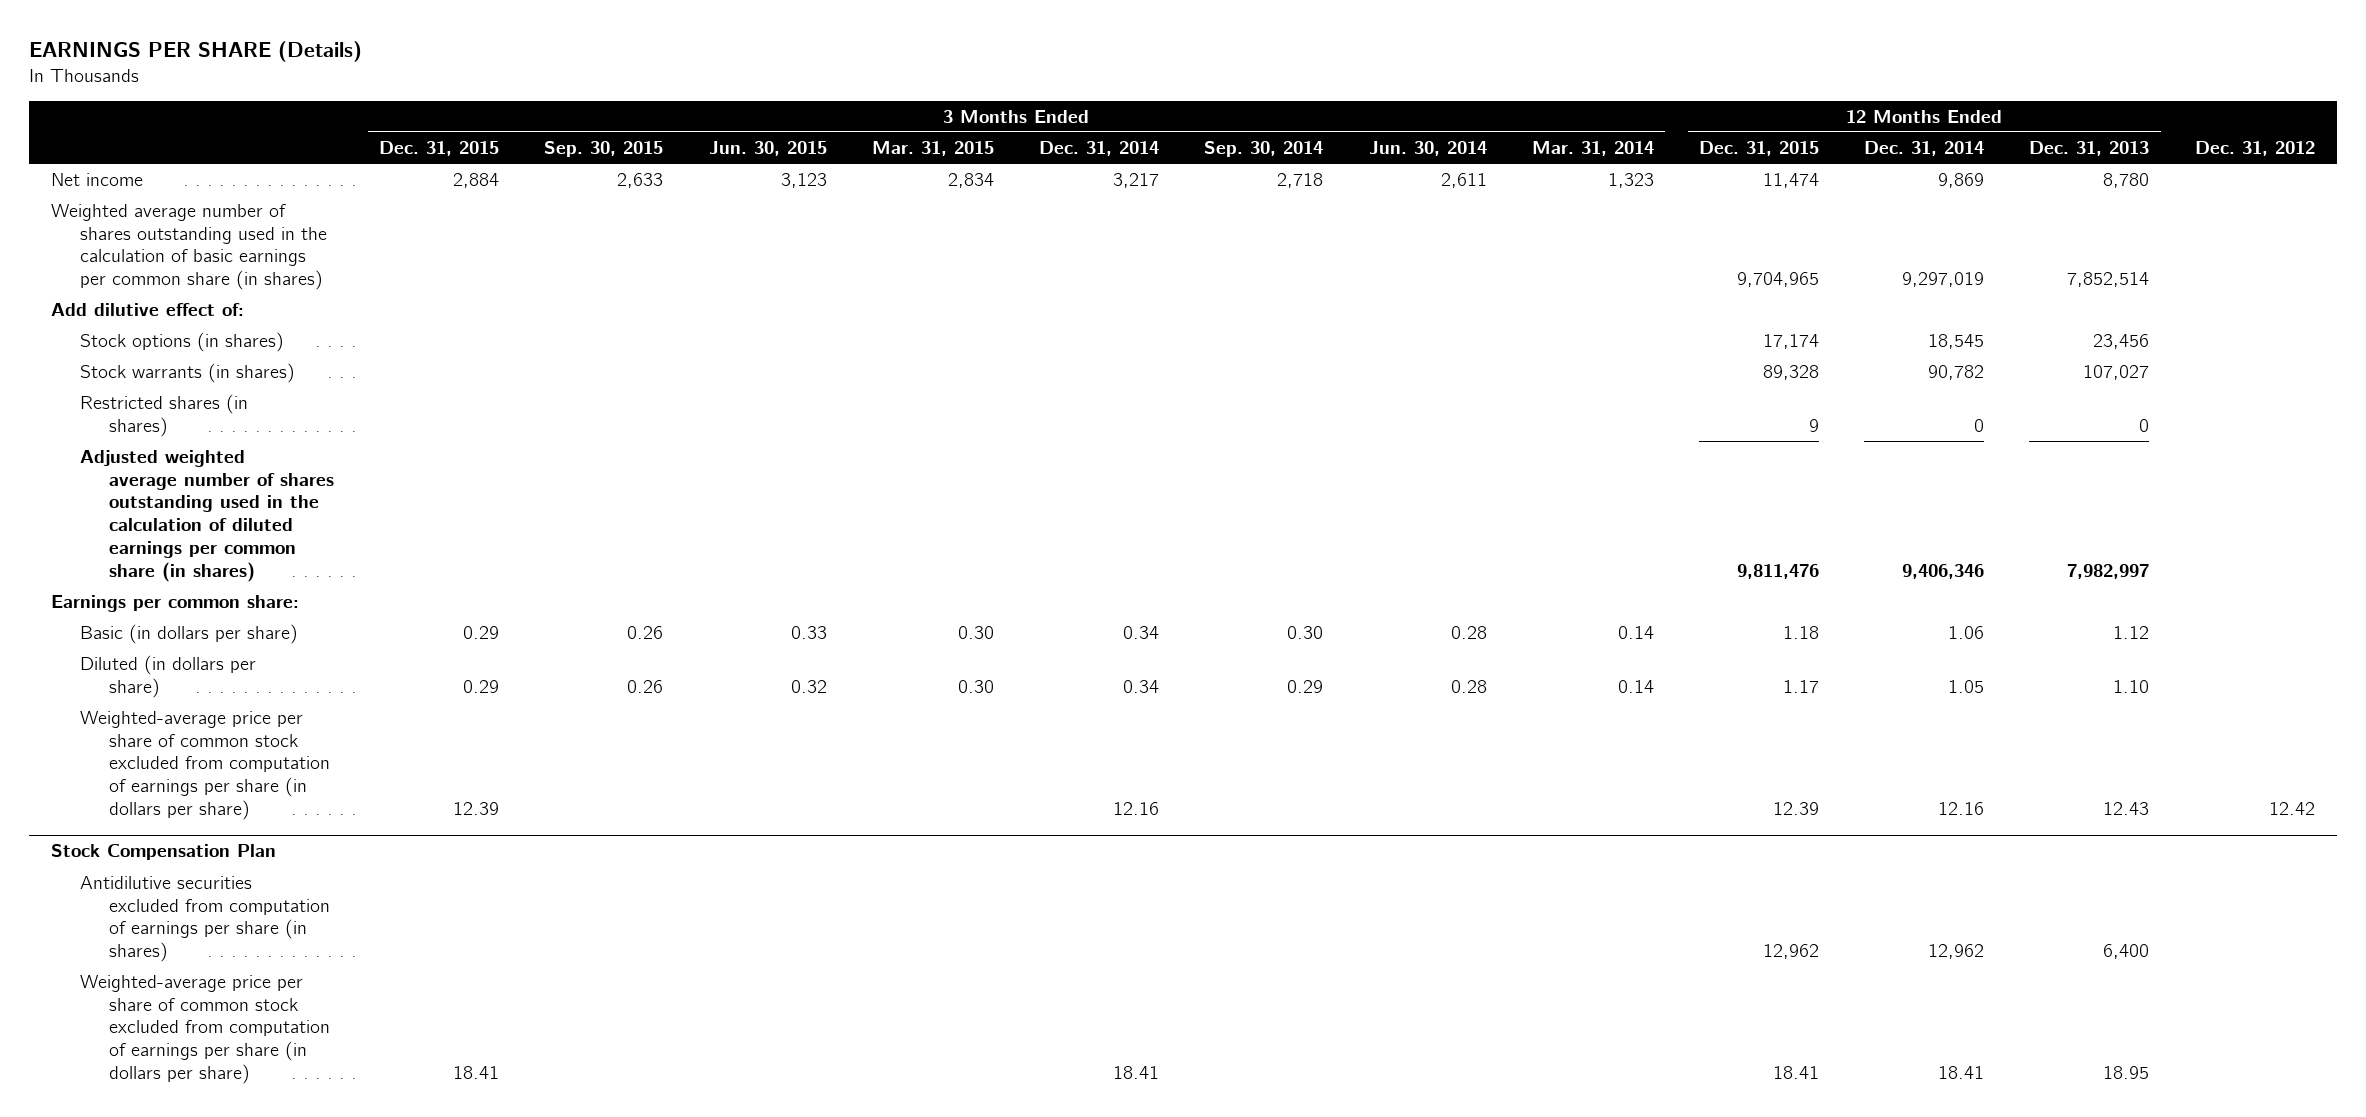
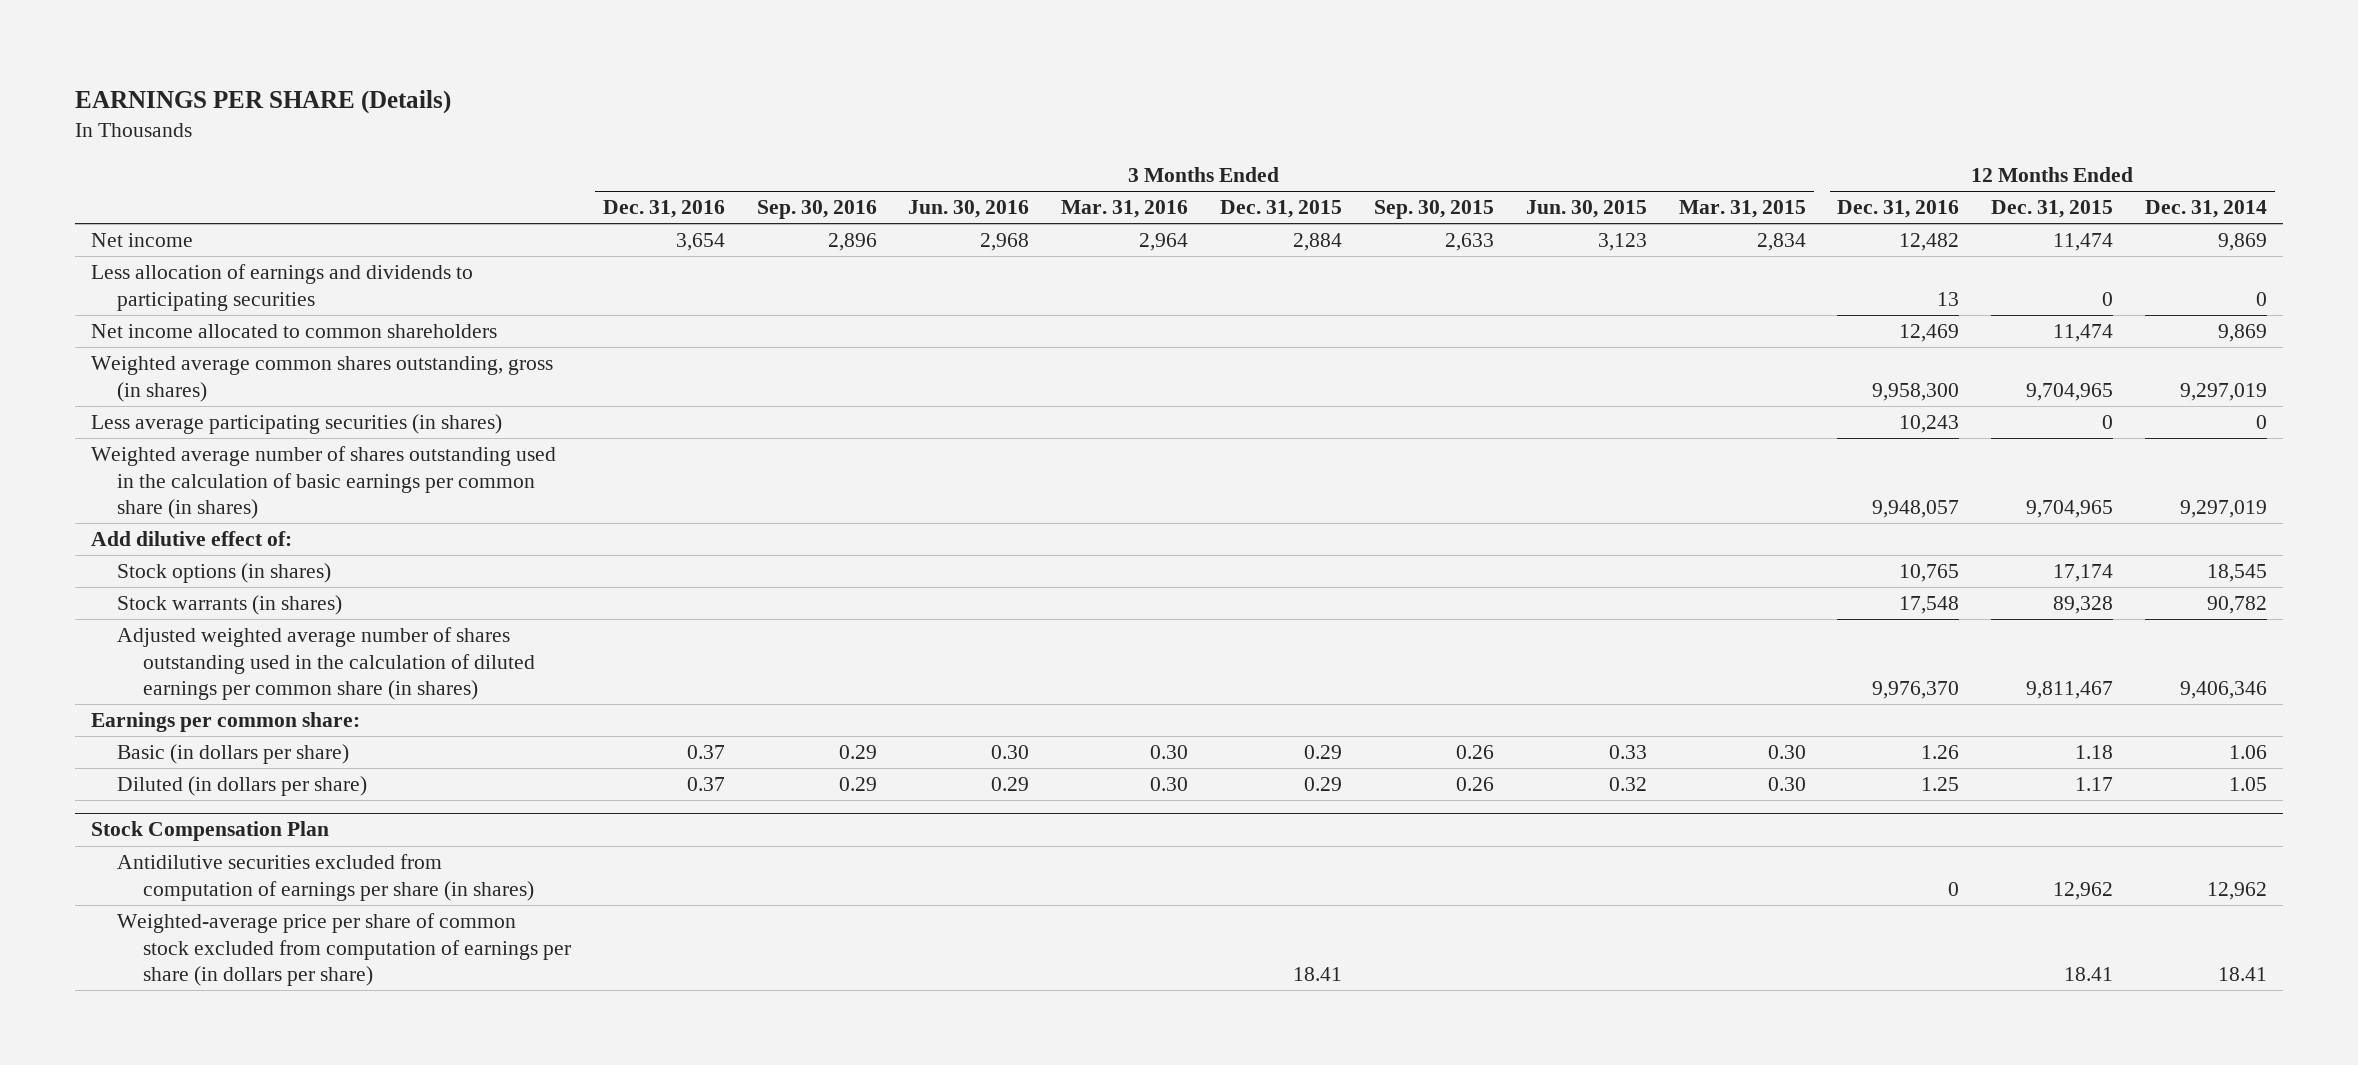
[1039,140,1160,156] Dec. 31, 2014 -> none
[1204,140,1324,157] Sep. 30, 2014 -> none
[1368,140,1487,156] Jun. 30, 2014 -> none
[1531,140,1654,156] Mar. 31, 2014 -> none
[2029,140,2150,156] Dec. 31, 2013 -> none
[2194,140,2315,156] Dec. 31, 2012 -> none
none -> [602,200,725,219] Dec. 31, 2016
none -> [756,200,877,220] Sep. 30, 2016
none -> [908,200,1030,219] Jun. 30, 2016
none -> [1061,200,1189,219] Mar. 31, 2016
none -> [1837,200,1960,219] Dec. 31, 2016
none -> [90,264,473,311] Less allocation of earnings and dividends to participating securities
none -> [90,324,497,339] Net income allocated to common shareholders
none -> [90,356,553,402] Weighted average common shares outstanding, gross (in shares)
none -> [90,414,502,435] Less average participating securities (in shares)
[80,393,249,437] Restricted shares (in shares) -> none
[1737,563,1820,579] 9,811,476 -> [2026,681,2114,700] 9,811,467
[80,710,330,820] Weighted-average price per share of common stock excluded from computation of earnings per share (in dollars per share) -> none

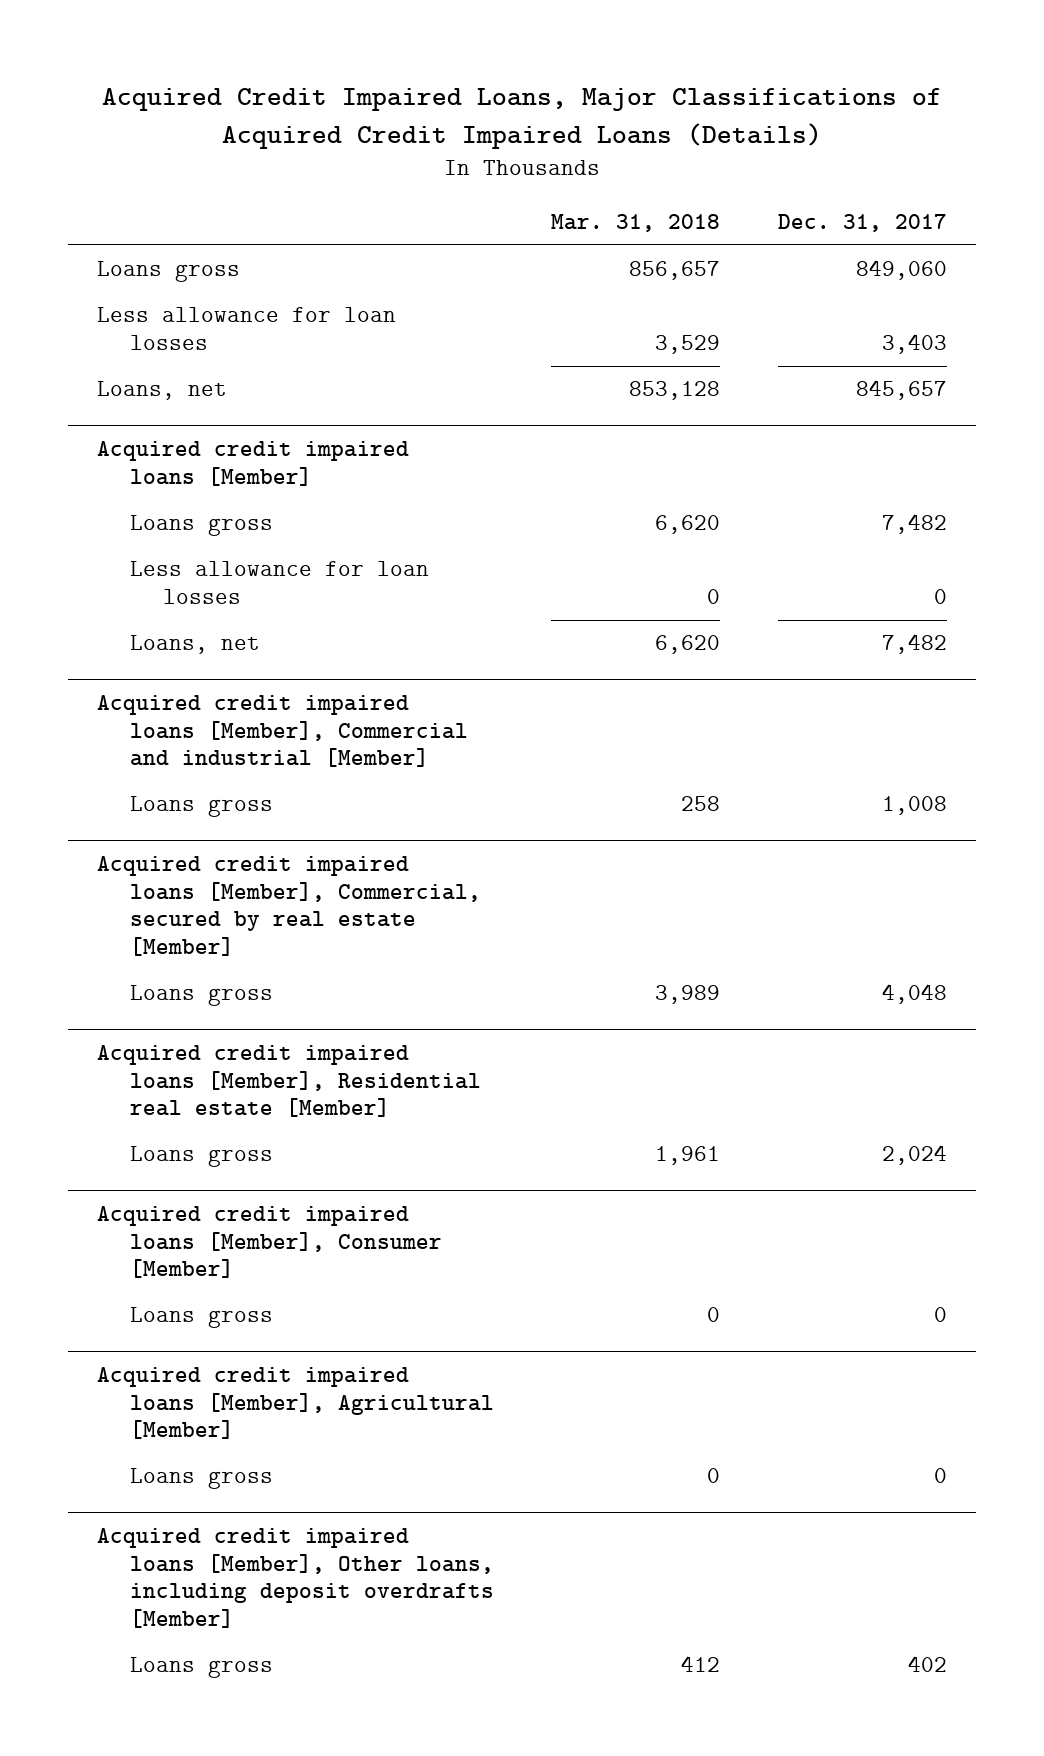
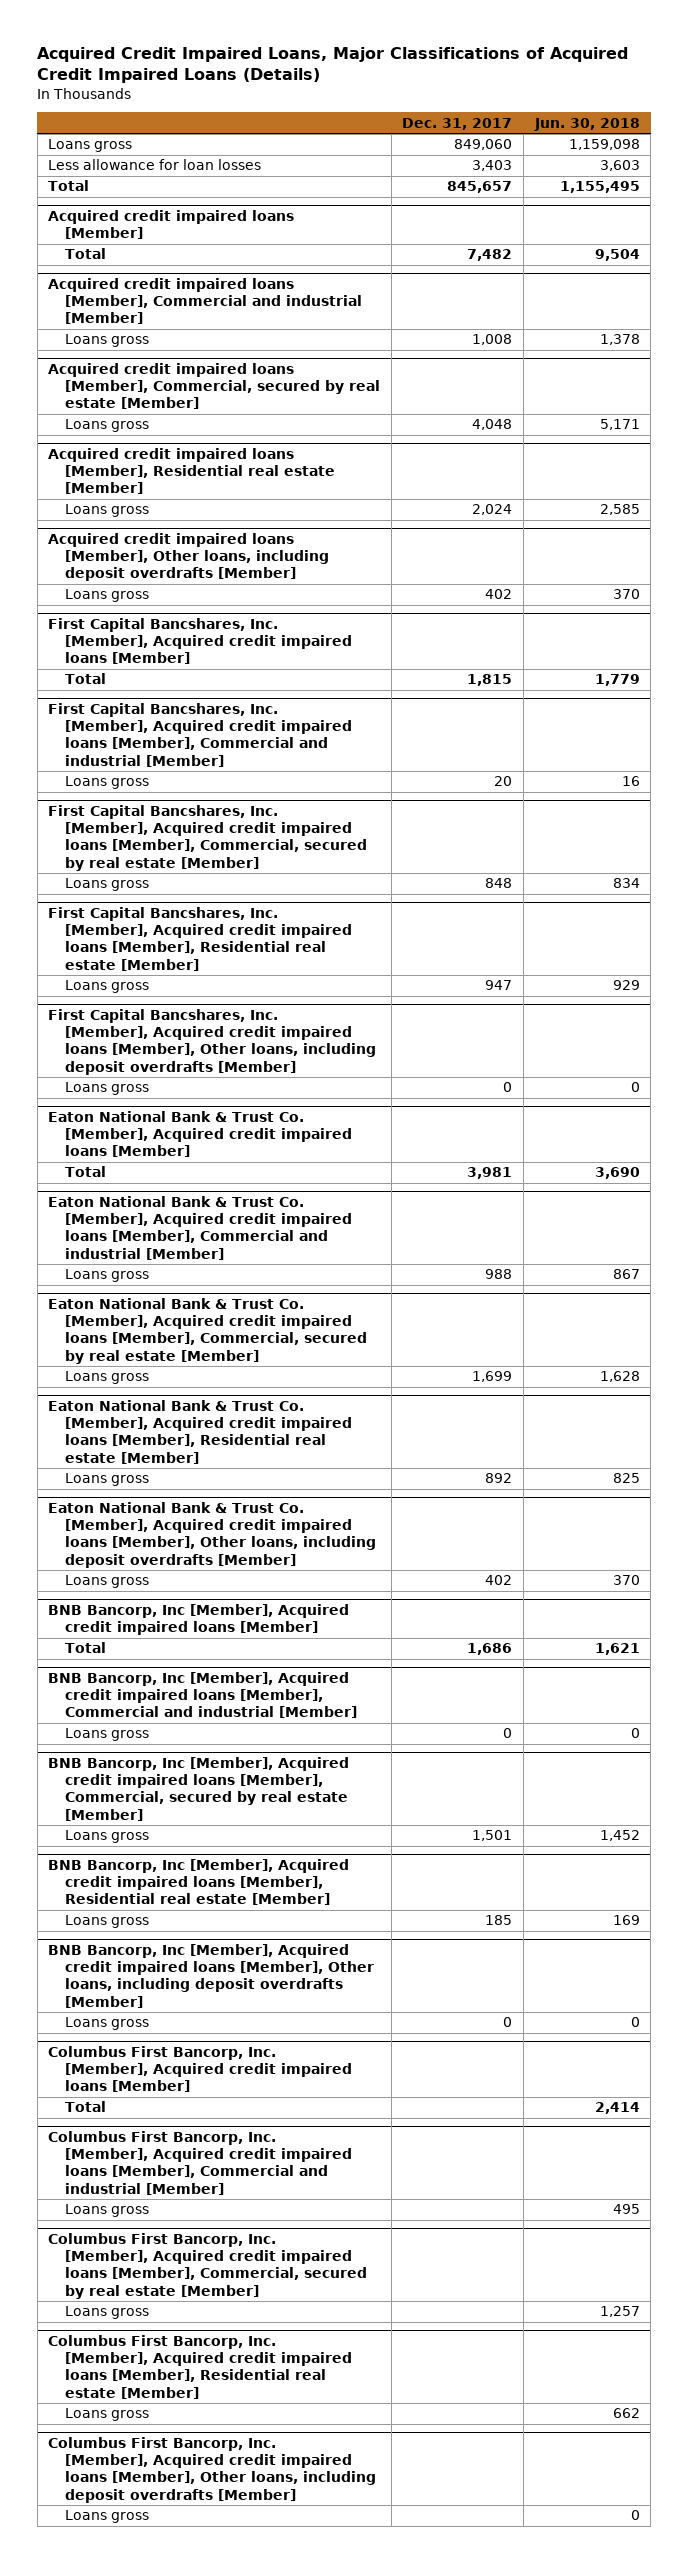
[551,214,721,233] Mar. 31, 2018 -> none
none -> [533,117,640,131] Jun. 30, 2018
[97,381,228,401] Loans, net -> [48,180,90,192] Total
[129,515,273,537] Loans gross -> none
[129,561,429,605] Less allowance for loan losses -> none
[129,635,260,655] Loans, net -> [65,248,107,260] Total
[97,1206,442,1279] Acquired credit impaired loans [Member], Consumer [Member] -> none
[129,1307,273,1329] Loans gross -> none
[97,1367,494,1440] Acquired credit impaired loans [Member], Agricultural [Member] -> none
[129,1468,273,1490] Loans gross -> none
none -> [48,618,353,665] First Capital Bancshares, Inc. [Member], Acquired credit impaired loans [Member]
none -> [65,673,107,685] Total
none -> [48,703,353,767] First Capital Bancshares, Inc. [Member], Acquired credit impaired loans [Member], Commercial and industrial [Member]
none -> [65,776,150,790] Loans gross
none -> [48,805,368,871] First Capital Bancshares, Inc. [Member], Acquired credit impaired loans [Member], Commercial, secured by real estate [Member]
none -> [65,878,150,892] Loans gross
none -> [48,907,353,971] First Capital Bancshares, Inc. [Member], Acquired credit impaired loans [Member], Residential real estate [Member]
none -> [65,980,150,994] Loans gross
none -> [48,1009,377,1075] First Capital Bancshares, Inc. [Member], Acquired credit impaired loans [Member], Other loans, including deposit overdrafts [Member]
none -> [65,1082,150,1096] Loans gross
none -> [48,1111,353,1158] Eaton National Bank & Trust Co. [Member], Acquired credit impaired loans [Member]
none -> [65,1166,107,1178] Total
none -> [48,1196,353,1260] Eaton National Bank & Trust Co. [Member], Acquired credit impaired loans [Member], Commercial and industrial [Member]
none -> [65,1269,150,1283] Loans gross
none -> [48,1298,368,1364] Eaton National Bank & Trust Co. [Member], Acquired credit impaired loans [Member], Commercial, secured by real estate [Member]
none -> [65,1371,150,1385] Loans gross
none -> [48,1400,353,1464] Eaton National Bank & Trust Co. [Member], Acquired credit impaired loans [Member], Residential real estate [Member]
none -> [65,1473,150,1487] Loans gross
none -> [48,1502,377,1568] Eaton National Bank & Trust Co. [Member], Acquired credit impaired loans [Member], Other loans, including deposit overdrafts [Member]
none -> [65,1575,150,1589] Loans gross
none -> [48,1604,350,1636] BNB Bancorp, Inc [Member], Acquired credit impaired loans [Member]
none -> [65,1642,107,1654] Total
none -> [48,1672,358,1719] BNB Bancorp, Inc [Member], Acquired credit impaired loans [Member], Commercial and industrial [Member]
none -> [65,1728,150,1742] Loans gross
none -> [48,1757,350,1821] BNB Bancorp, Inc [Member], Acquired credit impaired loans [Member], Commercial, secured by real estate [Member]
none -> [65,1830,150,1844] Loans gross
none -> [48,1859,350,1906] BNB Bancorp, Inc [Member], Acquired credit impaired loans [Member], Residential real estate [Member]
none -> [65,1915,150,1929] Loans gross
none -> [48,1944,375,2008] BNB Bancorp, Inc [Member], Acquired credit impaired loans [Member], Other loans, including deposit overdrafts [Member]
none -> [65,2017,150,2031] Loans gross
none -> [48,2046,353,2093] Columbus First Bancorp, Inc. [Member], Acquired credit impaired loans [Member]
none -> [65,2101,107,2113] Total
none -> [48,2131,353,2195] Columbus First Bancorp, Inc. [Member], Acquired credit impaired loans [Member], Commercial and industrial [Member]
none -> [65,2204,150,2218] Loans gross
none -> [48,2233,368,2299] Columbus First Bancorp, Inc. [Member], Acquired credit impaired loans [Member], Commercial, secured by real estate [Member]
none -> [65,2306,150,2320] Loans gross
none -> [48,2335,353,2399] Columbus First Bancorp, Inc. [Member], Acquired credit impaired loans [Member], Residential real estate [Member]
none -> [65,2408,150,2422] Loans gross
none -> [48,2437,377,2503] Columbus First Bancorp, Inc. [Member], Acquired credit impaired loans [Member], Other loans, including deposit overdrafts [Member]
none -> [65,2510,150,2524] Loans gross

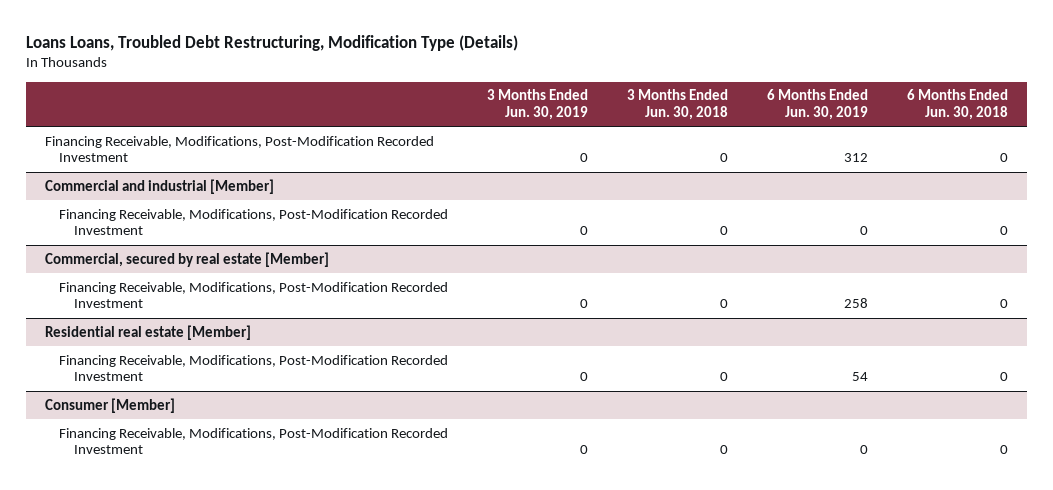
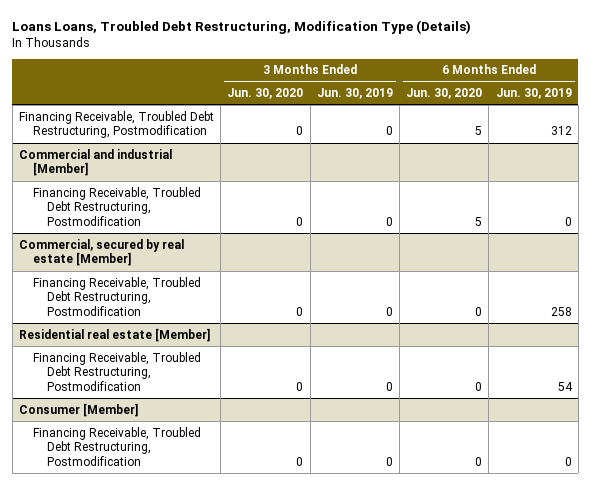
[627,89,729,121] 3 Months Ended Jun. 30, 2018 -> none
[906,89,1008,121] 6 Months Ended Jun. 30, 2018 -> none
none -> [227,88,304,100] Jun. 30, 2020
none -> [406,88,483,100] Jun. 30, 2020
[45,135,435,163] Financing Receivable, Modifications, Post-Modification Recorded Investment -> [18,110,214,139] Financing Receivable, Troubled Debt Restructuring, Postmodification
[59,208,449,236] Financing Receivable, Modifications, Post-Modification Recorded Investment -> [33,186,202,227] Financing Receivable, Troubled Debt Restructuring, Postmodification
[59,281,449,309] Financing Receivable, Modifications, Post-Modification Recorded Investment -> [33,276,202,317] Financing Receivable, Troubled Debt Restructuring, Postmodification
[59,354,449,382] Financing Receivable, Modifications, Post-Modification Recorded Investment -> [33,351,202,392] Financing Receivable, Troubled Debt Restructuring, Postmodification
[59,427,449,455] Financing Receivable, Modifications, Post-Modification Recorded Investment -> [33,426,202,467] Financing Receivable, Troubled Debt Restructuring, Postmodification

